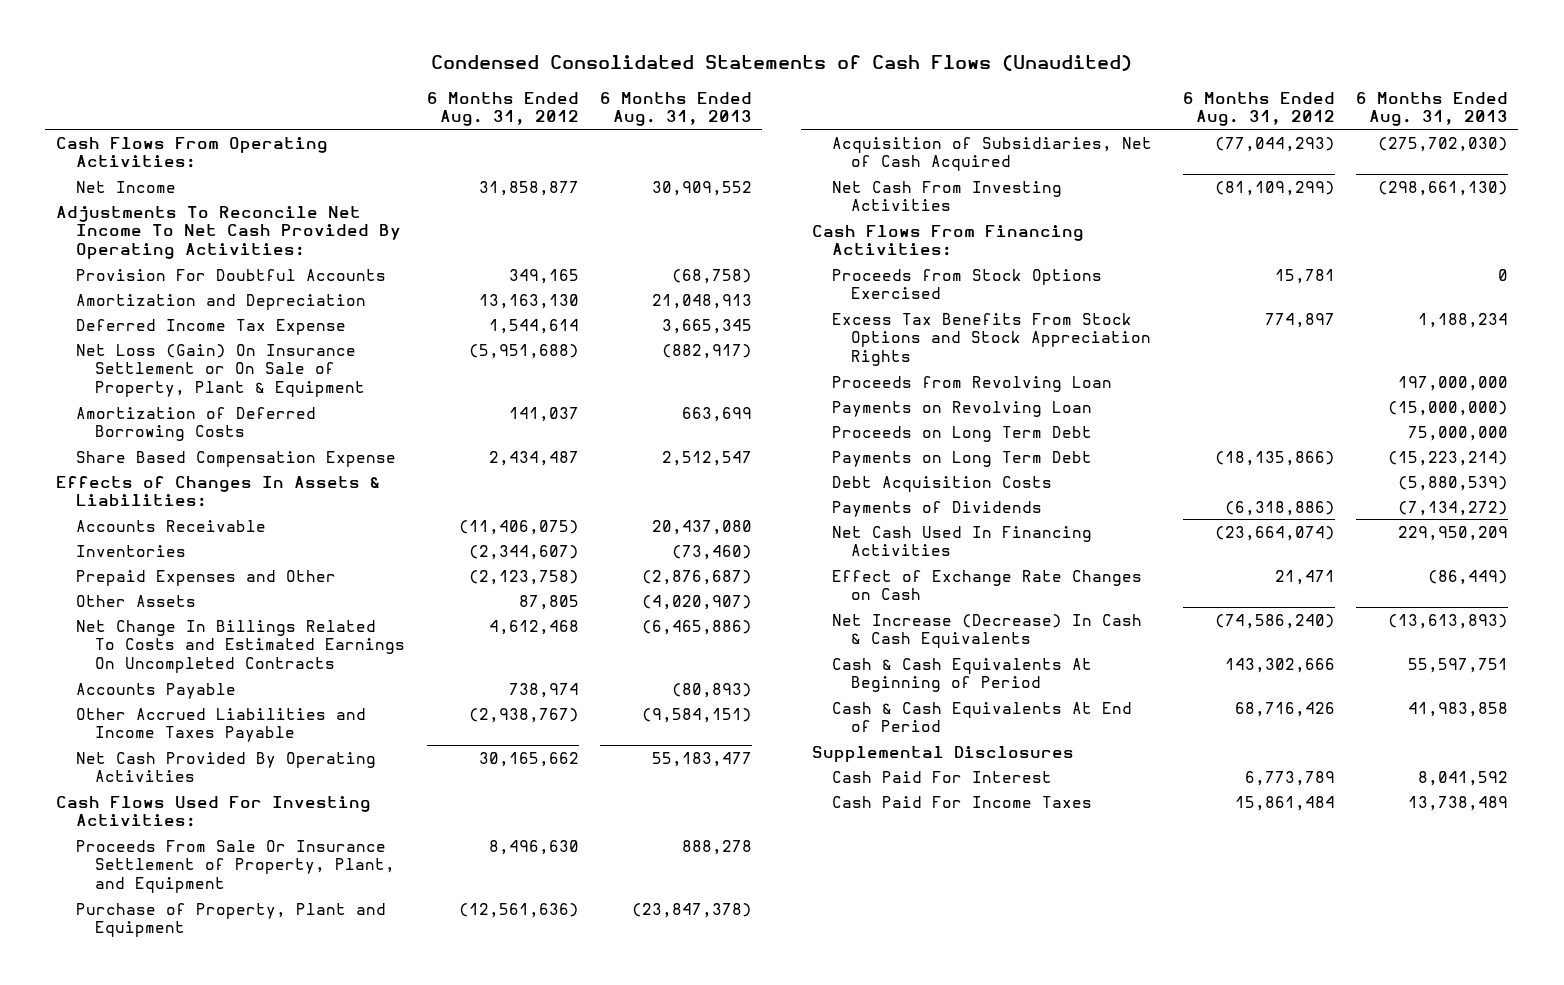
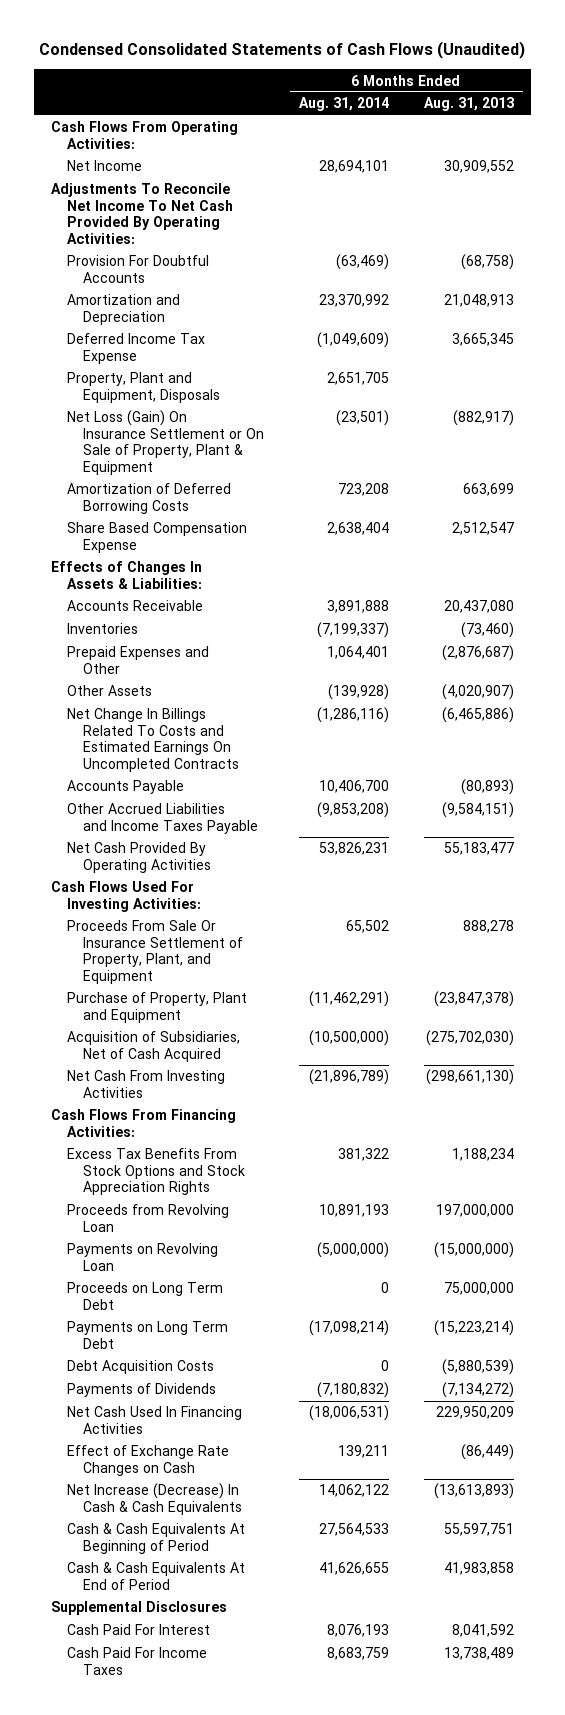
[426,91,579,127] 6 Months Ended Aug. 31, 2012 -> none
none -> [299,97,390,112] Aug. 31, 2014
none -> [67,372,221,403] Property, Plant and Equipment, Disposals
[831,268,1102,300] Proceeds from Stock Options Exercised -> none

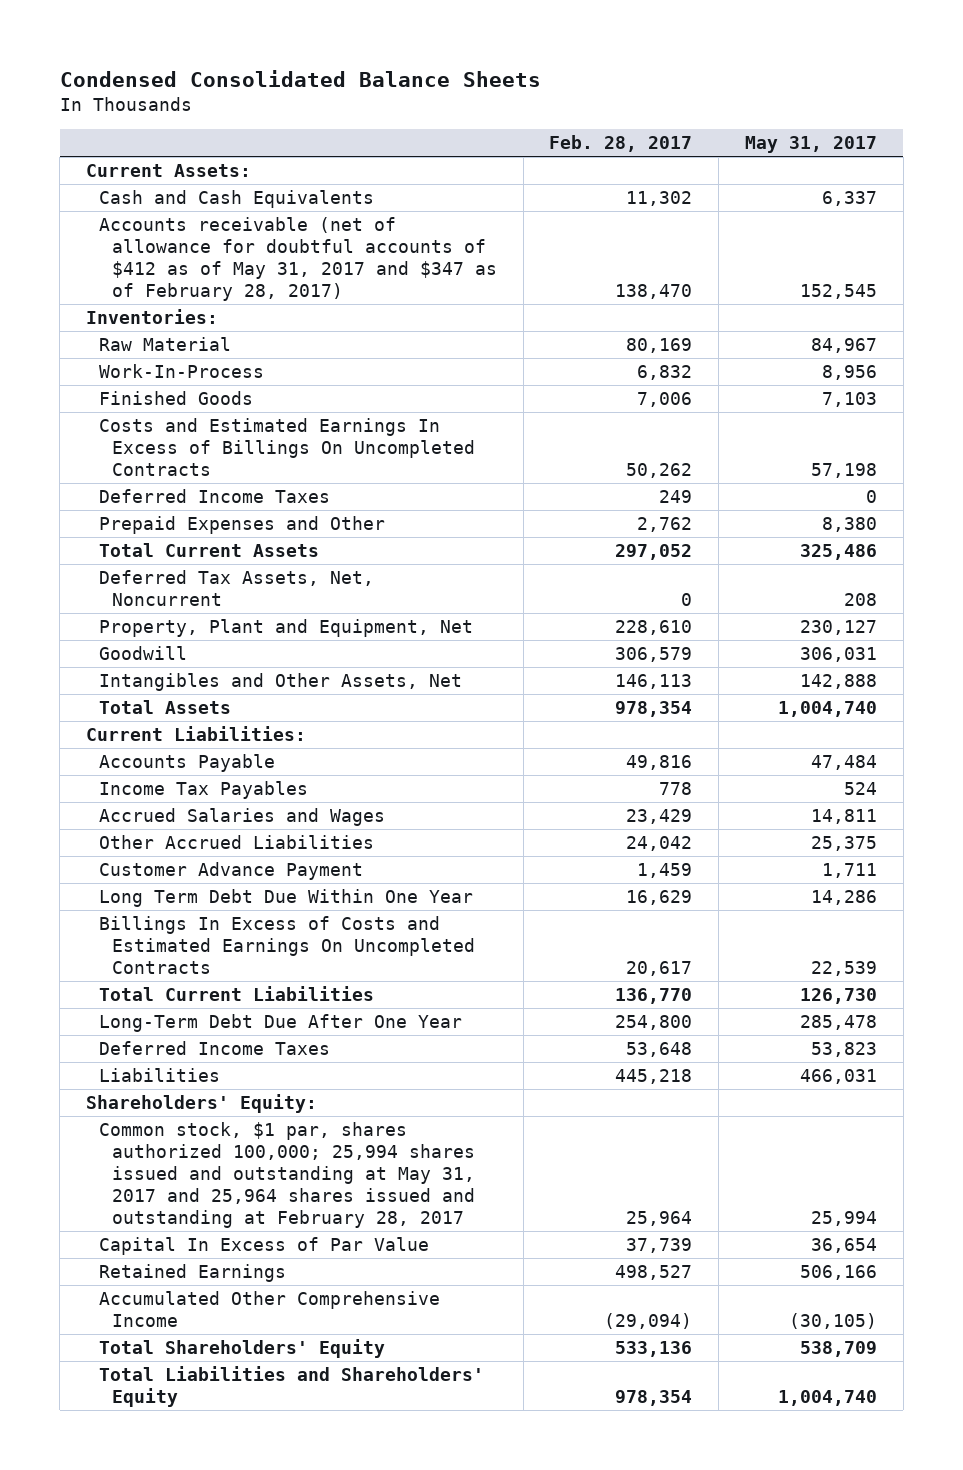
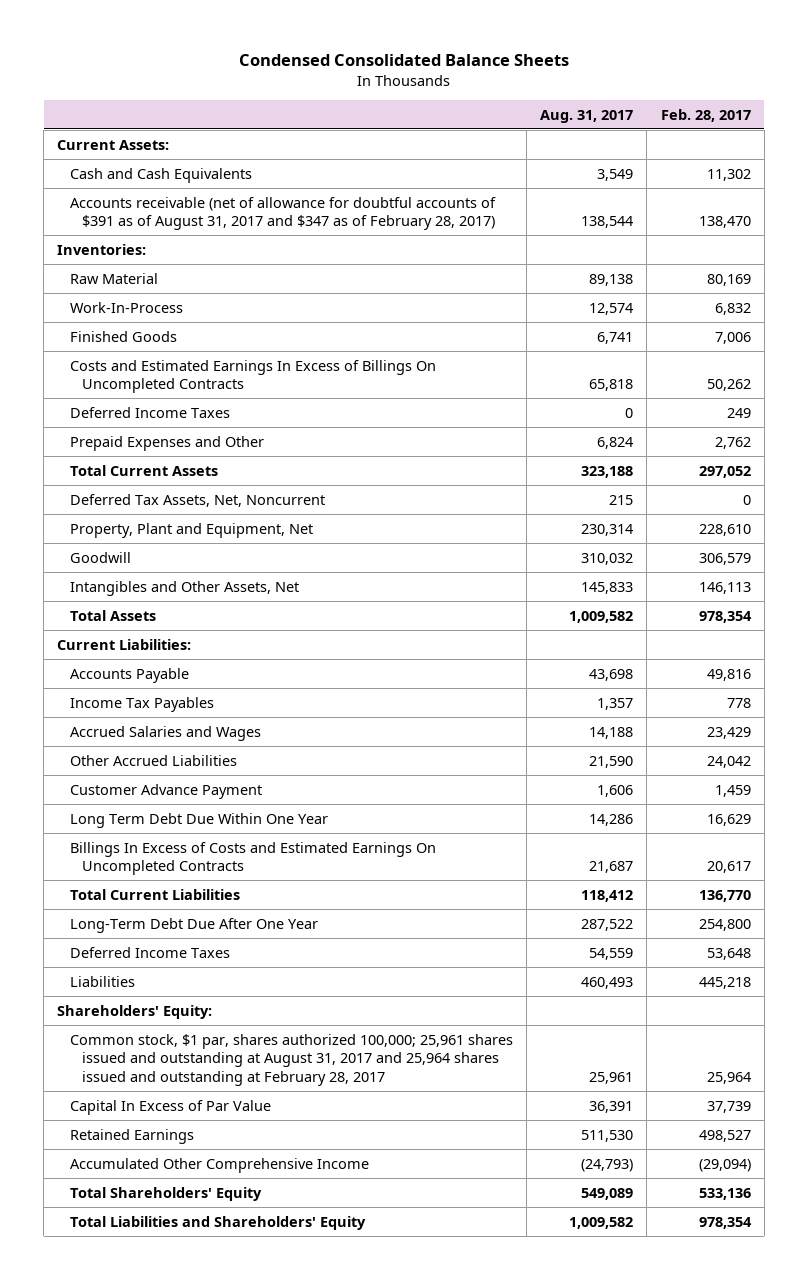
[744,135,877,153] May 31, 2017 -> none
none -> [540,109,634,123] Aug. 31, 2017
[99,217,498,302] Accounts receivable (net of allowance for doubtful accounts of $412 as of May 31, 2017 and $347 as of February 28, 2017) -> [69,196,496,231] Accounts receivable (net of allowance for doubtful accounts of $391 as of August 31, 2017 and $347 as of February 28, 2017)
[99,1122,476,1229] Common stock, $1 par, shares authorized 100,000; 25,994 shares issued and outstanding at May 31, 2017 and 25,964 shares issued and outstanding at February 28, 2017 -> [69,1033,513,1086] Common stock, $1 par, shares authorized 100,000; 25,961 shares issued and outstanding at August 31, 2017 and 25,964 shares issued and outstanding at February 28, 2017

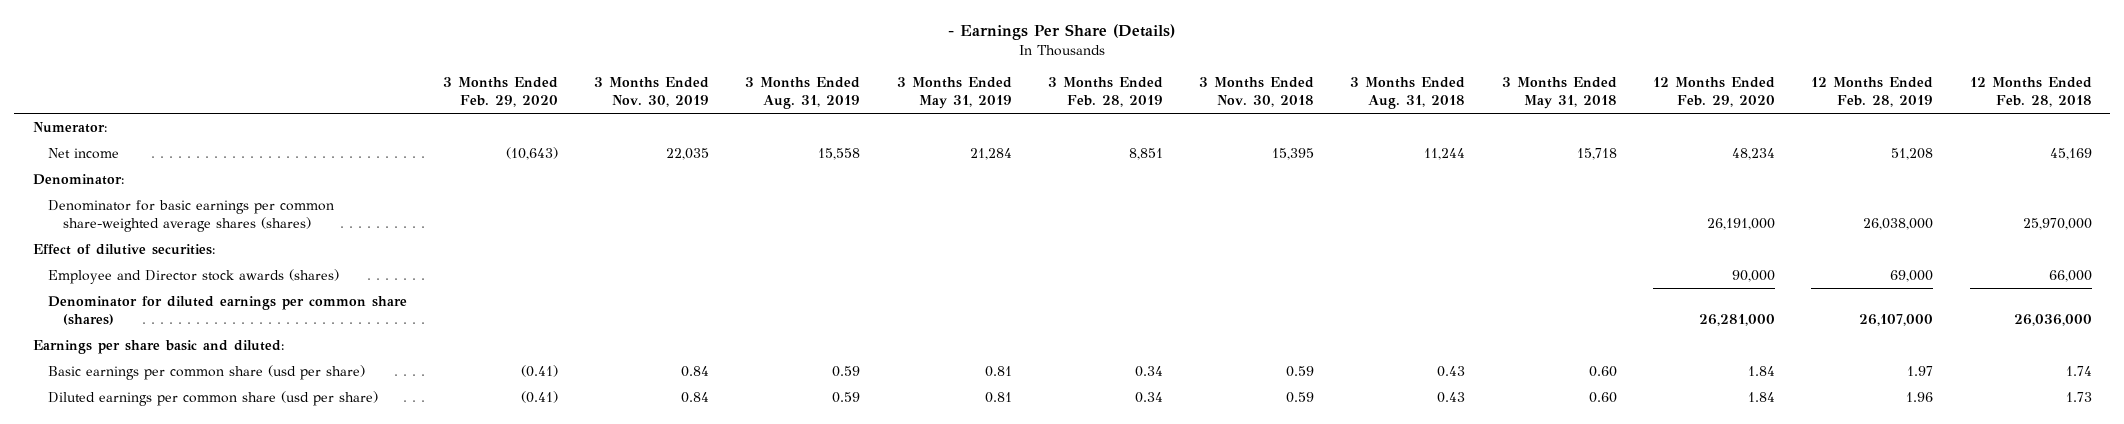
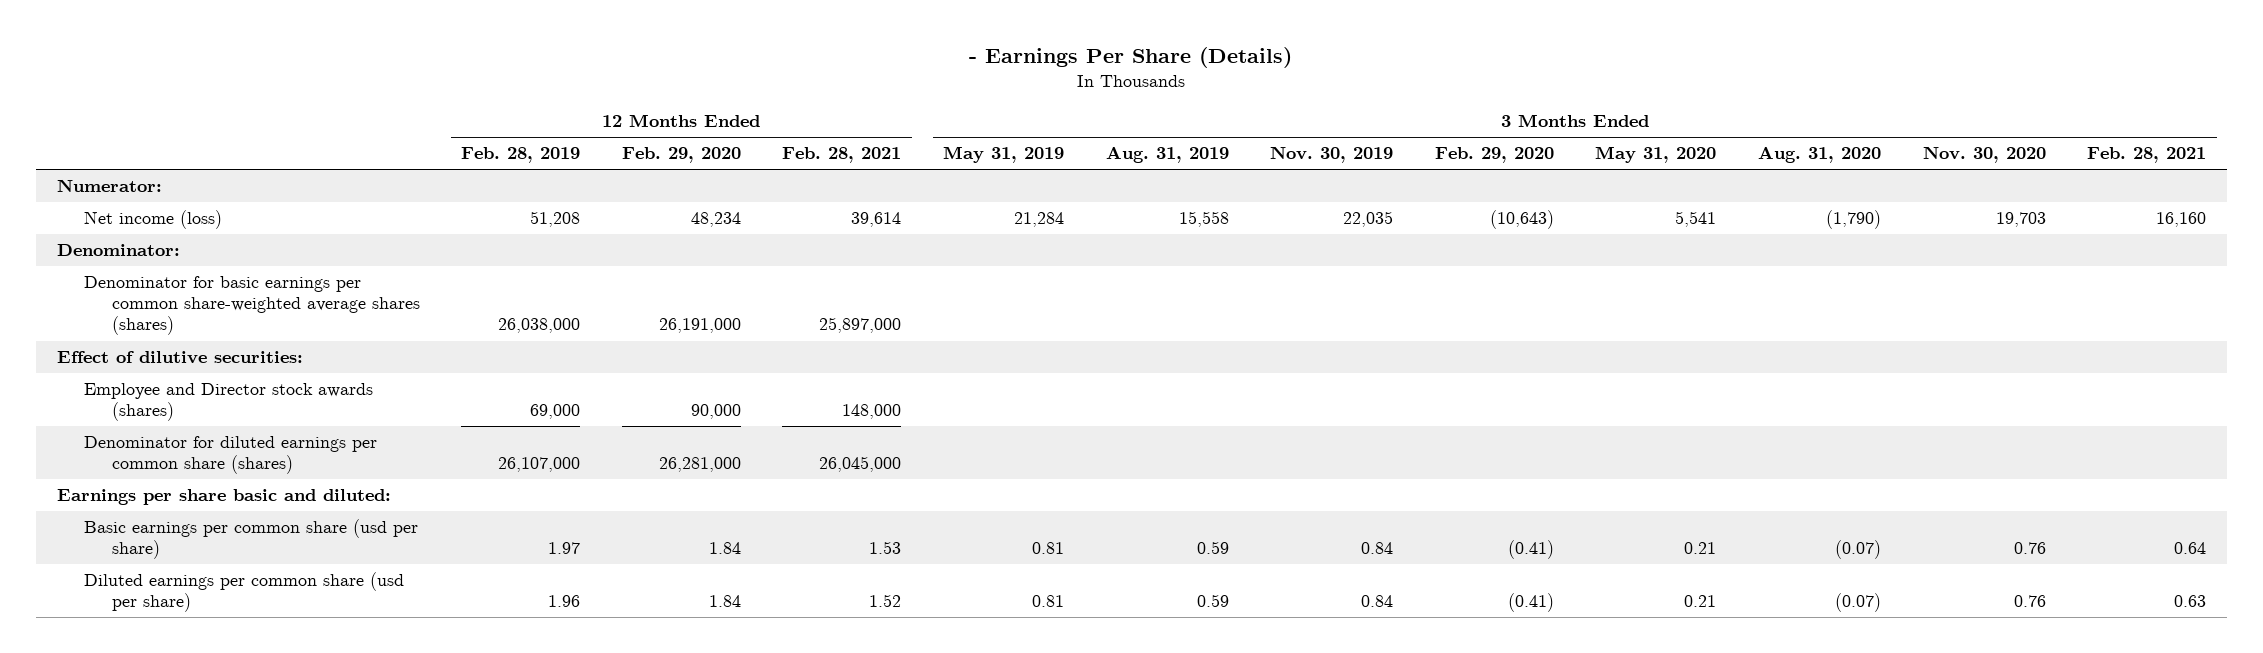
[1047,77,1163,107] 3 Months Ended Feb. 28, 2019 -> none
[1199,77,1315,107] 3 Months Ended Nov. 30, 2018 -> none
[1350,77,1466,109] 3 Months Ended Aug. 31, 2018 -> none
[1501,77,1617,109] 3 Months Ended May 31, 2018 -> none
[1969,77,2092,107] 12 Months Ended Feb. 28, 2018 -> none
none -> [782,147,902,164] Feb. 28, 2021
none -> [1595,146,1717,164] May 31, 2020
none -> [1758,146,1882,164] Aug. 31, 2020
none -> [1922,146,2046,164] Nov. 30, 2020
none -> [2087,147,2207,164] Feb. 28, 2021
[47,147,119,159] Net income -> [84,210,223,230] Net income (loss)

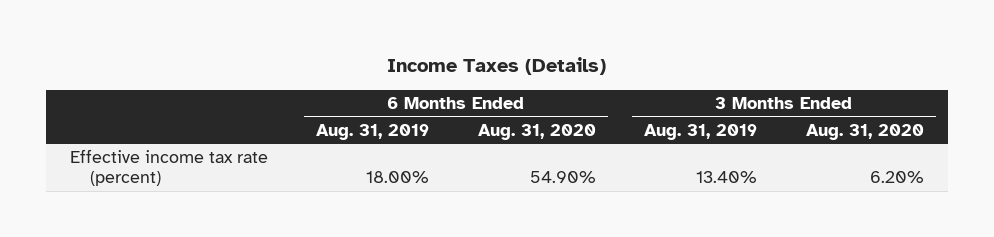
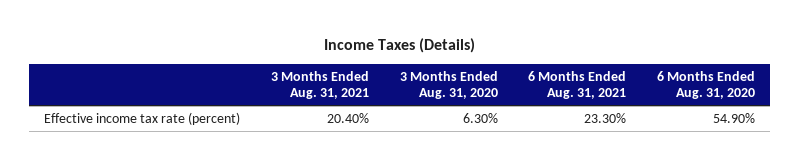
[316,123,430,140] Aug. 31, 2019 -> none
[644,123,758,140] Aug. 31, 2019 -> none
none -> [271,70,370,100] 3 Months Ended Aug. 31, 2021
none -> [528,70,627,100] 6 Months Ended Aug. 31, 2021
[870,171,925,184] 6.20% -> [462,113,498,124] 6.30%

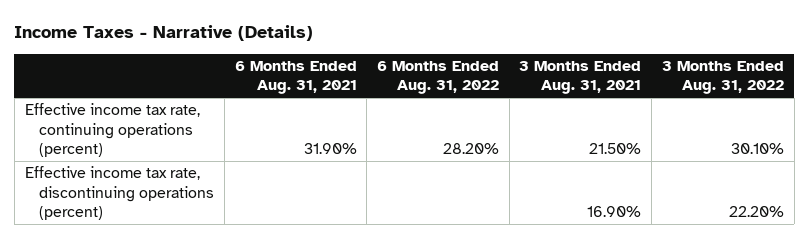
[323,38,475,54] Income Taxes (Details) -> [14,25,314,42] Income Taxes - Narrative (Details)
[399,70,498,100] 3 Months Ended Aug. 31, 2020 -> none
[656,70,755,100] 6 Months Ended Aug. 31, 2020 -> none
none -> [377,61,500,95] 6 Months Ended Aug. 31, 2022
none -> [661,61,784,95] 3 Months Ended Aug. 31, 2022
[44,112,241,126] Effective income tax rate (percent) -> [24,103,200,157] Effective income tax rate, continuing operations (percent)
[327,113,370,124] 20.40% -> [589,142,642,154] 21.50%
[584,113,627,124] 23.30% -> [303,142,357,154] 31.90%
none -> [24,166,215,220] Effective income tax rate, discontinuing operations (percent)

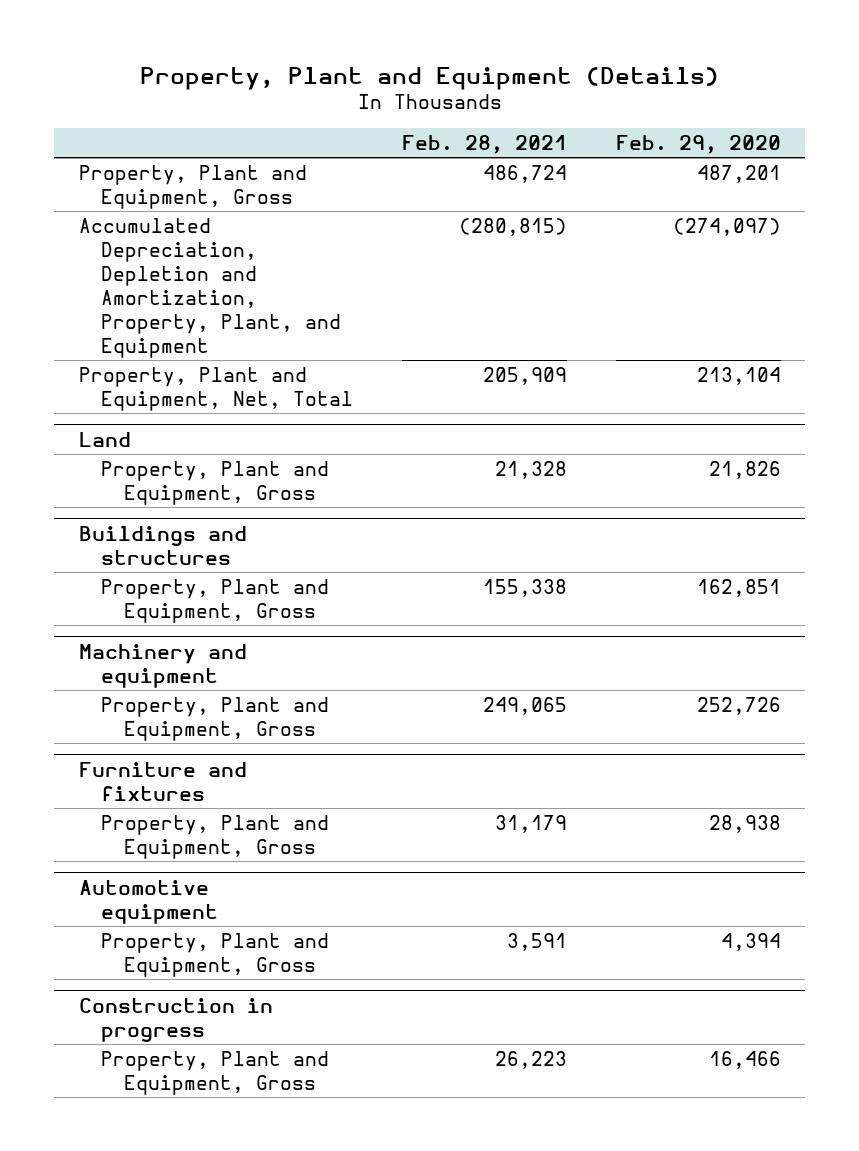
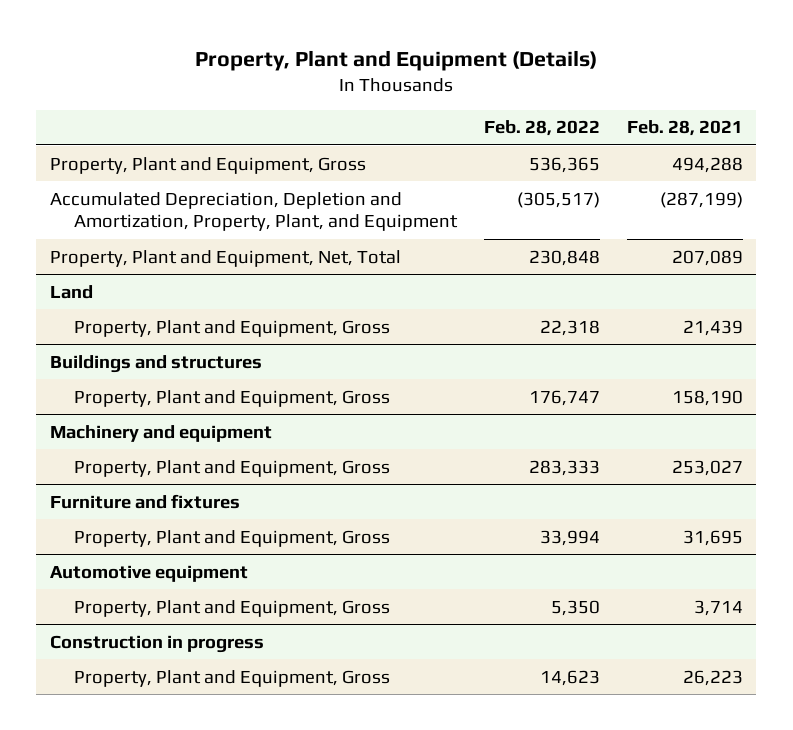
[615,135,781,155] Feb. 29, 2020 -> none
none -> [483,120,600,137] Feb. 28, 2022
[482,164,567,183] 486,724 -> [671,156,743,173] 494,288
[458,217,567,236] (280,815) -> [659,191,743,208] (287,199)
[482,366,567,385] 205,909 -> [671,249,743,266] 207,089
[494,460,567,479] 21,328 -> [682,319,743,336] 21,439
[482,578,567,597] 155,338 -> [671,389,743,406] 158,190
[482,696,567,715] 249,065 -> [671,459,743,476] 253,027
[494,814,567,833] 31,179 -> [682,529,743,546] 31,695
[506,932,567,951] 3,591 -> [693,599,743,616] 3,714

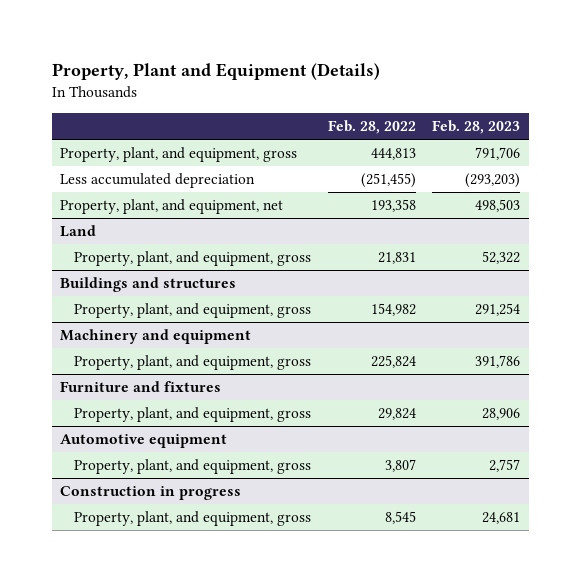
[626,120,743,137] Feb. 28, 2021 -> none
none -> [432,120,521,135] Feb. 28, 2023
[49,156,366,174] Property, Plant and Equipment, Gross -> [59,147,297,163] Property, plant, and equipment, gross
[528,156,600,173] 536,365 -> [370,148,416,161] 444,813
[49,191,459,232] Accumulated Depreciation, Depletion and Amortization, Property, Plant, and Equipment -> [59,173,255,189] Less accumulated depreciation
[516,191,600,208] (305,517) -> [360,173,416,189] (251,455)
[49,249,401,267] Property, Plant and Equipment, Net, Total -> [59,199,283,215] Property, plant, and equipment, net
[528,249,600,266] 230,848 -> [370,199,416,213] 193,358
[74,319,391,337] Property, Plant and Equipment, Gross -> [74,251,312,267] Property, plant, and equipment, gross
[539,319,600,336] 22,318 -> [377,252,416,265] 21,831
[74,389,391,407] Property, Plant and Equipment, Gross -> [74,303,312,319] Property, plant, and equipment, gross
[528,389,600,406] 176,747 -> [370,303,416,317] 154,982
[74,459,391,477] Property, Plant and Equipment, Gross -> [74,355,312,371] Property, plant, and equipment, gross
[528,459,600,476] 283,333 -> [370,355,416,369] 225,824
[74,529,391,547] Property, Plant and Equipment, Gross -> [74,407,312,423] Property, plant, and equipment, gross
[539,529,600,546] 33,994 -> [377,408,416,421] 29,824
[74,599,391,617] Property, Plant and Equipment, Gross -> [74,459,312,475] Property, plant, and equipment, gross
[550,599,600,616] 5,350 -> [384,459,416,473] 3,807
[74,669,391,687] Property, Plant and Equipment, Gross -> [74,511,312,527] Property, plant, and equipment, gross
[539,669,600,686] 14,623 -> [384,511,416,525] 8,545

